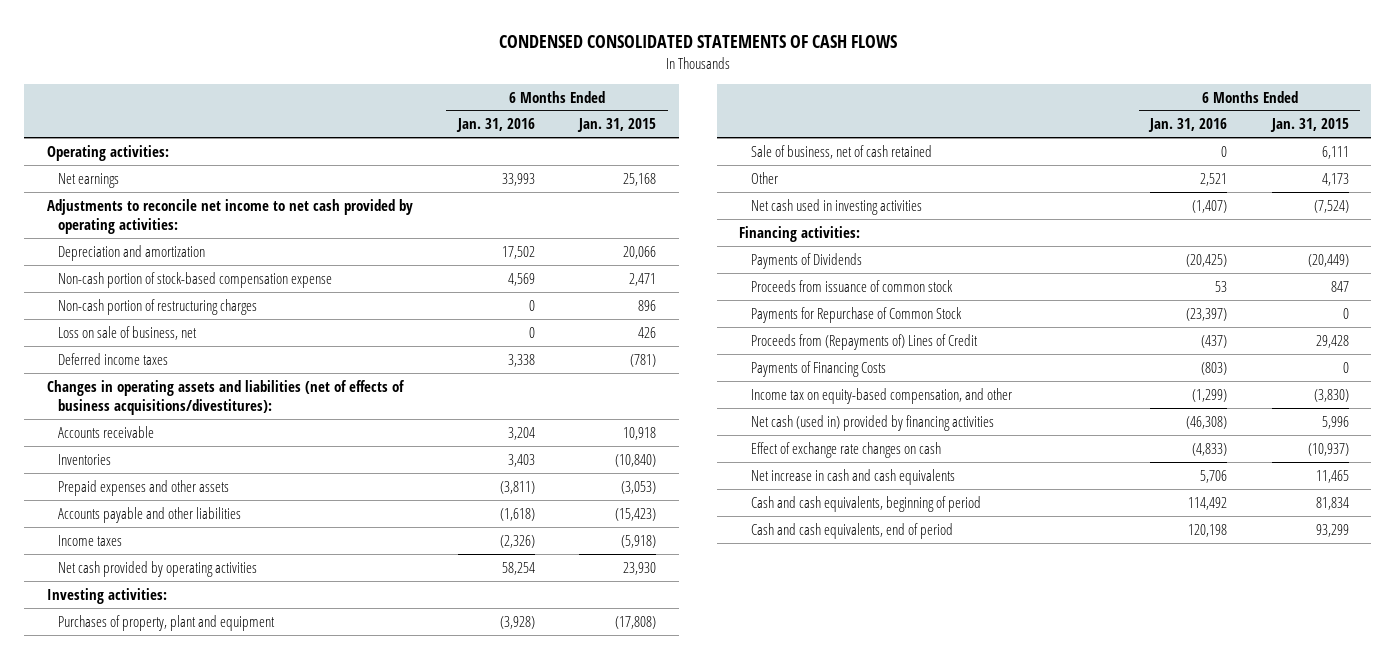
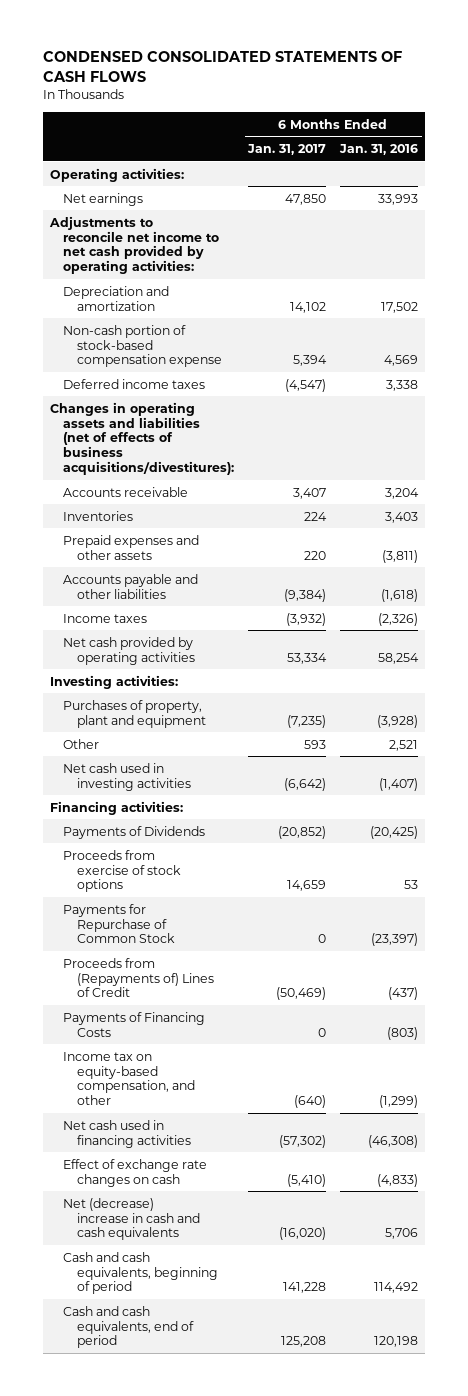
[577,118,657,133] Jan. 31, 2015 -> none
none -> [247,143,327,155] Jan. 31, 2017
[58,298,258,315] Non-cash portion of restructuring charges -> none
[58,325,198,340] Loss on sale of business, net -> none
[750,144,932,159] Sale of business, net of cash retained -> none
[750,279,953,292] Proceeds from issuance of common stock -> [63,849,182,893] Proceeds from exercise of stock options
[750,414,994,431] Net cash (used in) provided by financing activities -> [63,1119,192,1148] Net cash used in financing activities
[750,468,955,485] Net increase in cash and cash equivalents -> [63,1197,201,1241] Net (decrease) increase in cash and cash equivalents

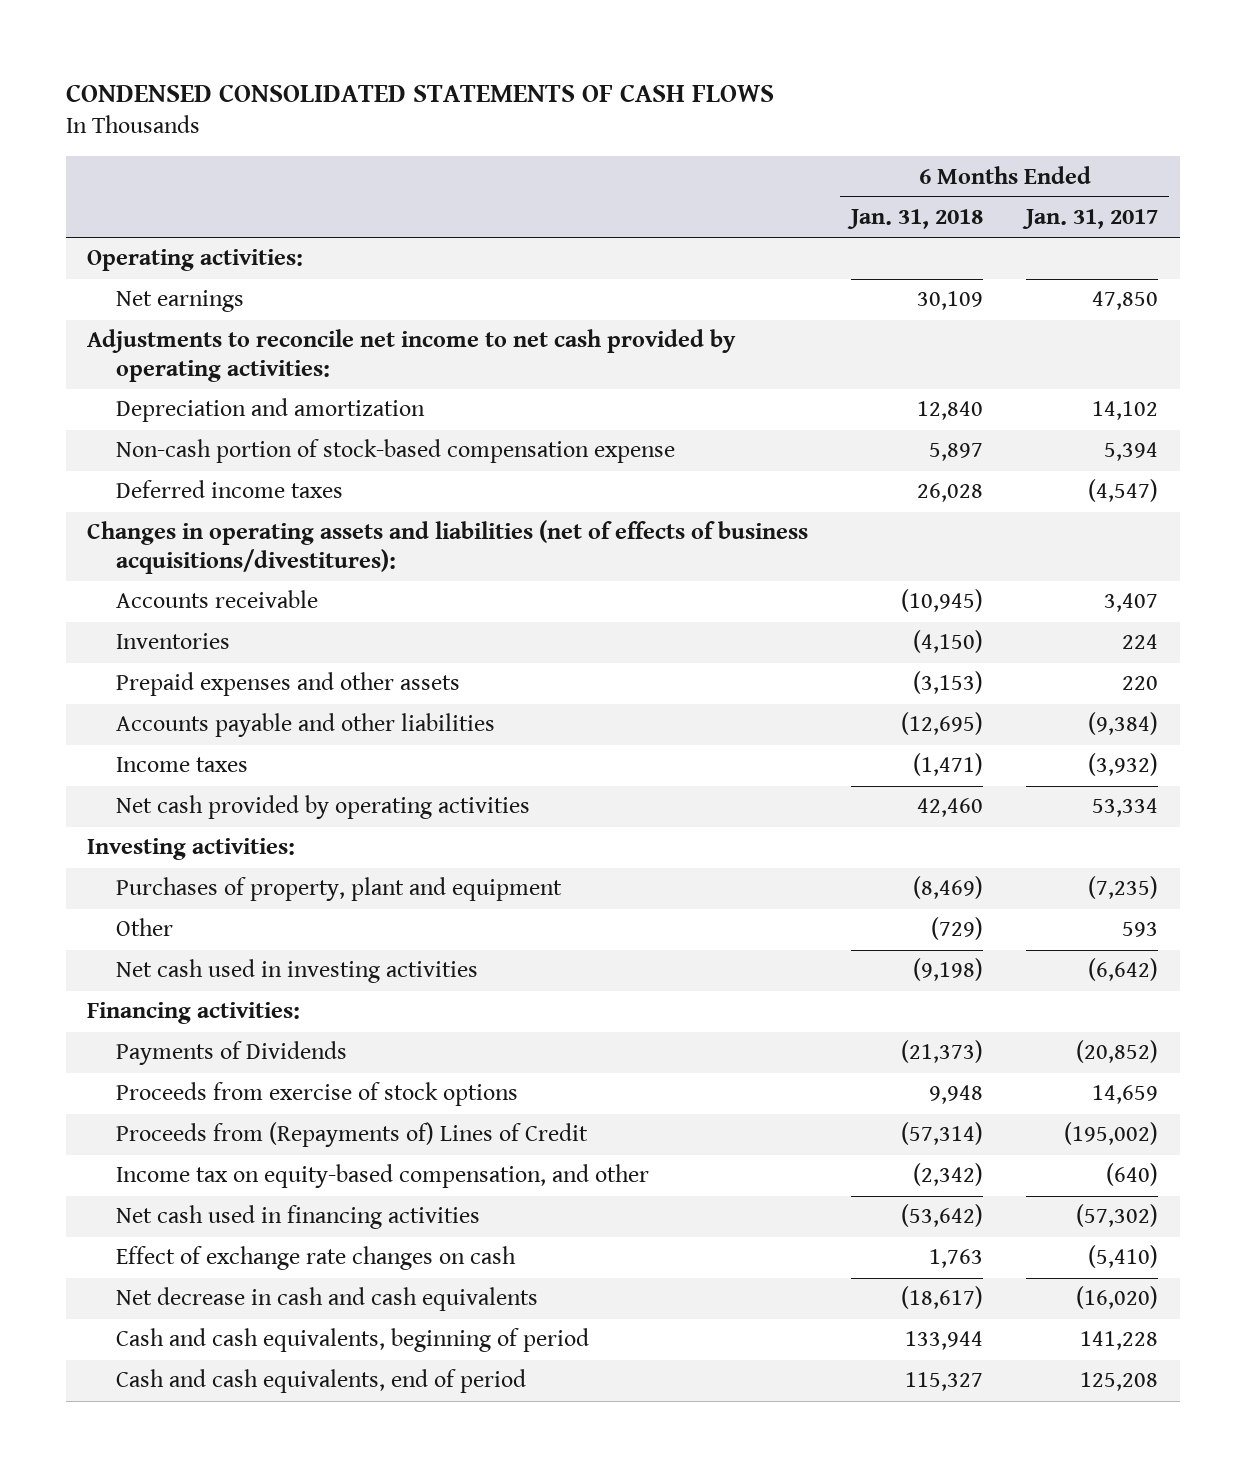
[339,143,419,155] Jan. 31, 2016 -> none
none -> [847,209,984,230] Jan. 31, 2018
[63,903,176,944] Payments for Repurchase of Common Stock -> none
[63,1011,206,1037] Payments of Financing Costs -> none
[276,987,327,1001] (50,469) -> [1064,1122,1159,1146] (195,002)
[63,1197,201,1241] Net (decrease) increase in cash and cash equivalents -> [116,1287,539,1312] Net decrease in cash and cash equivalents

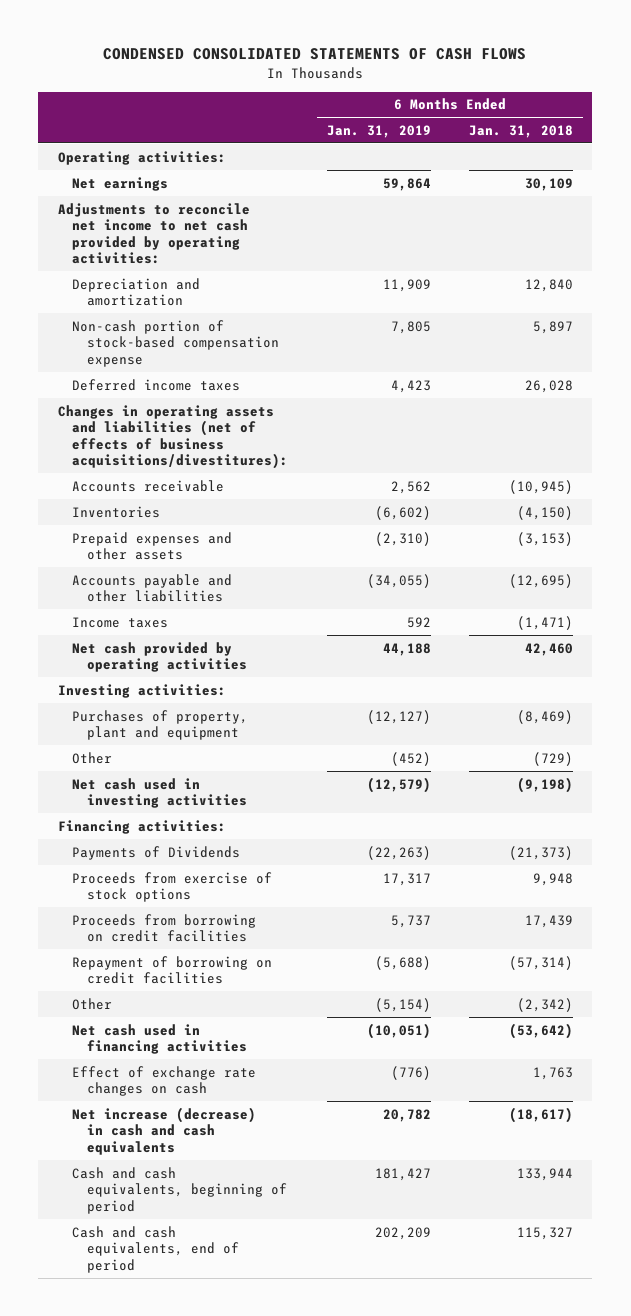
[1022,209,1159,230] Jan. 31, 2017 -> none
none -> [326,124,431,138] Jan. 31, 2019
none -> [72,913,257,943] Proceeds from borrowing on credit facilities
[116,1122,589,1148] Proceeds from (Repayments of) Lines of Credit -> [72,955,273,985] Repayment of borrowing on credit facilities
[116,1164,650,1189] Income tax on equity-based compensation, and other -> [72,997,113,1010] Other
[116,1287,539,1312] Net decrease in cash and cash equivalents -> [72,1106,257,1155] Net increase (decrease) in cash and cash equivalents

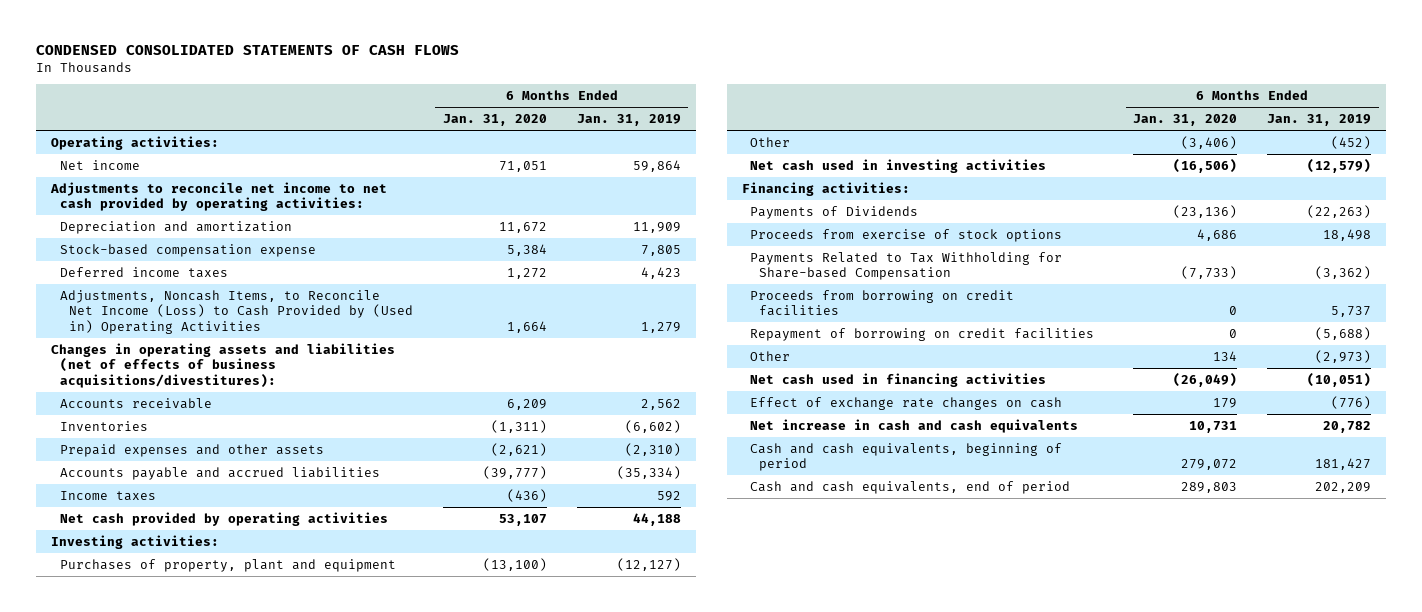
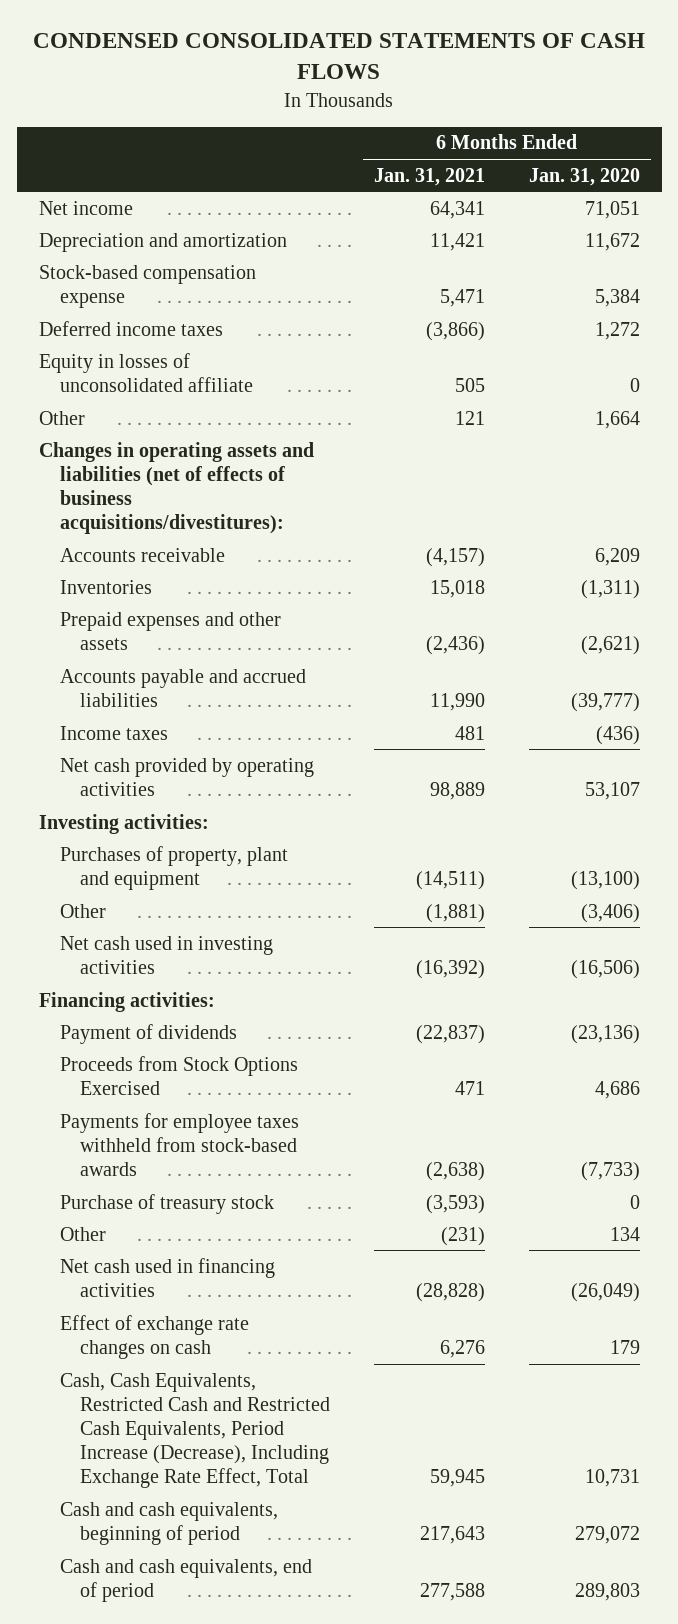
[576,114,681,127] Jan. 31, 2019 -> none
none -> [374,167,486,186] Jan. 31, 2021
[51,135,220,150] Operating activities: -> none
[50,181,388,212] Adjustments to reconcile net income to net cash provided by operating activities: -> none
none -> [38,352,253,392] Equity in losses of unconsolidated affiliate
[59,289,413,334] Adjustments, Noncash Items, to Reconcile Net Income (Loss) to Cash Provided by (Used in) Operating Activities -> [38,410,85,425] Other
[750,289,1015,317] Proceeds from borrowing on credit facilities -> none
[750,327,1095,341] Repayment of borrowing on credit facilities -> none
[750,205,919,219] Payments of Dividends -> [59,1023,237,1044] Payment of dividends
[750,228,1063,242] Proceeds from exercise of stock options -> [59,1055,298,1095] Proceeds from Stock Options Exercised
[750,251,1063,281] Payments Related to Tax Withholding for Share-based Compensation -> [59,1112,299,1177] Payments for employee taxes withheld from stock-based awards
none -> [59,1193,274,1214] Purchase of treasury stock
[750,418,1079,433] Net increase in cash and cash equivalents -> [59,1372,331,1489] Cash, Cash Equivalents, Restricted Cash and Restricted Cash Equivalents, Period Increase (Decrease), Including Exchange Rate Effect, Total

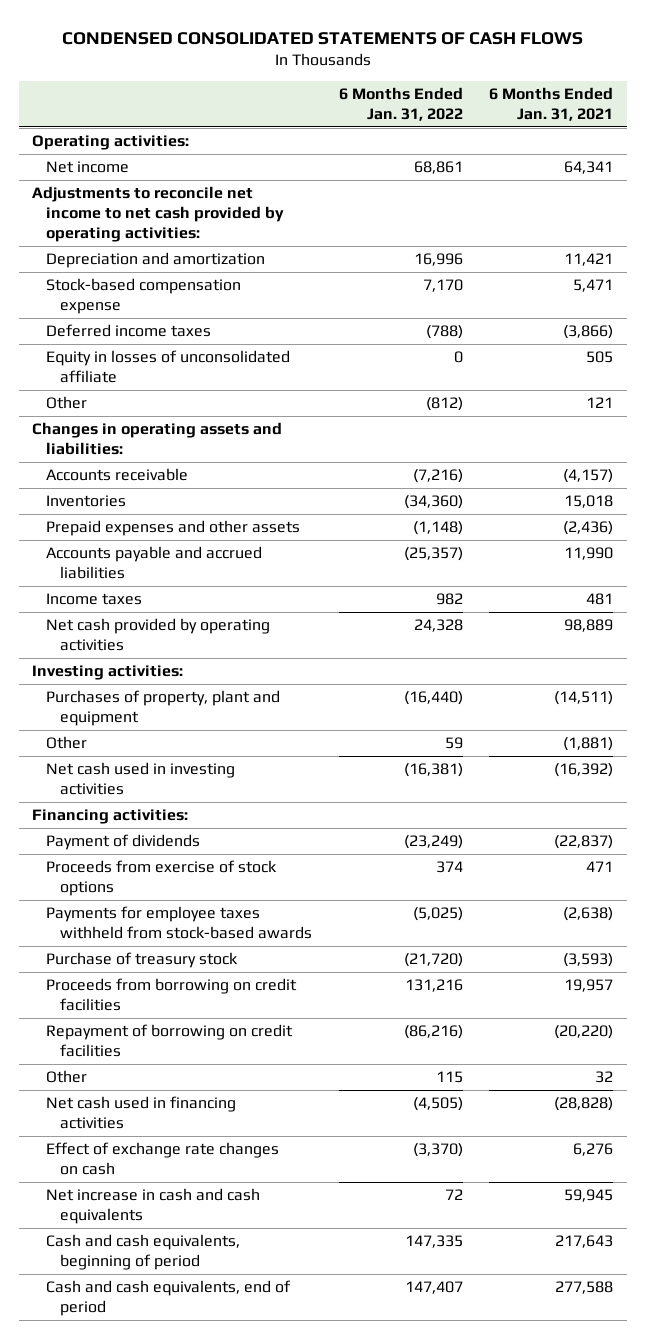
[528,167,640,186] Jan. 31, 2020 -> none
none -> [338,86,463,121] 6 Months Ended Jan. 31, 2022
none -> [32,135,190,151] Operating activities:
none -> [32,186,285,243] Adjustments to reconcile net income to net cash provided by operating activities:
[38,441,314,535] Changes in operating assets and liabilities (net of effects of business acquisitions/divestitures): -> [32,422,283,456] Changes in operating assets and liabilities:
[59,1055,298,1095] Proceeds from Stock Options Exercised -> [46,860,278,897] Proceeds from exercise of stock options
none -> [46,978,298,1012] Proceeds from borrowing on credit facilities
none -> [46,1024,294,1058] Repayment of borrowing on credit facilities
[441,1226,486,1246] (231) -> [595,1071,614,1084] 32
[59,1372,331,1489] Cash, Cash Equivalents, Restricted Cash and Restricted Cash Equivalents, Period Increase (Decrease), Including Exchange Rate Effect, Total -> [46,1188,261,1225] Net increase in cash and cash equivalents

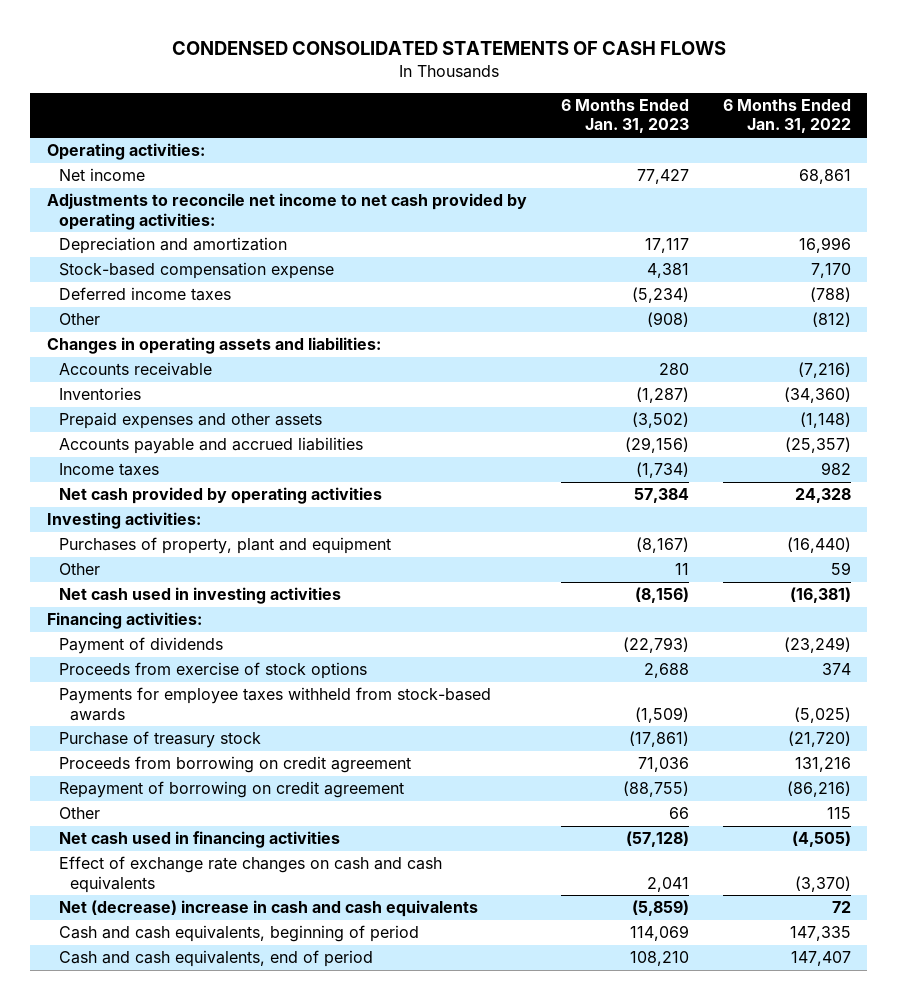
[489,86,614,121] 6 Months Ended Jan. 31, 2021 -> none
none -> [560,99,689,134] 6 Months Ended Jan. 31, 2023
[46,350,291,384] Equity in losses of unconsolidated affiliate -> none
[46,978,298,1012] Proceeds from borrowing on credit facilities -> [58,756,411,774] Proceeds from borrowing on credit agreement
[46,1024,294,1058] Repayment of borrowing on credit facilities -> [58,781,404,799] Repayment of borrowing on credit agreement
[46,1142,280,1176] Effect of exchange rate changes on cash -> [58,856,442,893] Effect of exchange rate changes on cash and cash equivalents
[46,1188,261,1225] Net increase in cash and cash equivalents -> [58,900,478,918] Net (decrease) increase in cash and cash equivalents

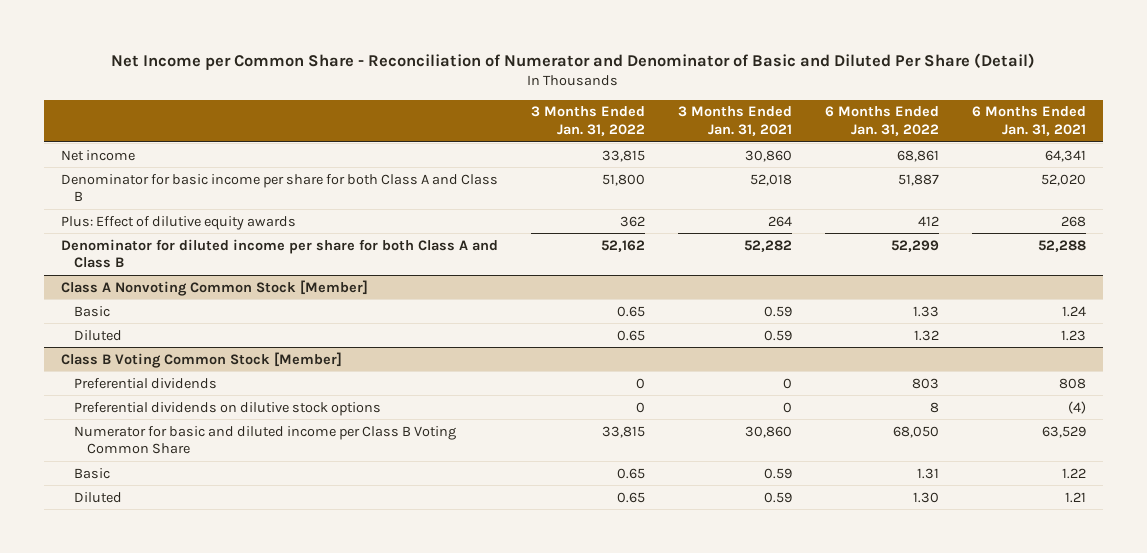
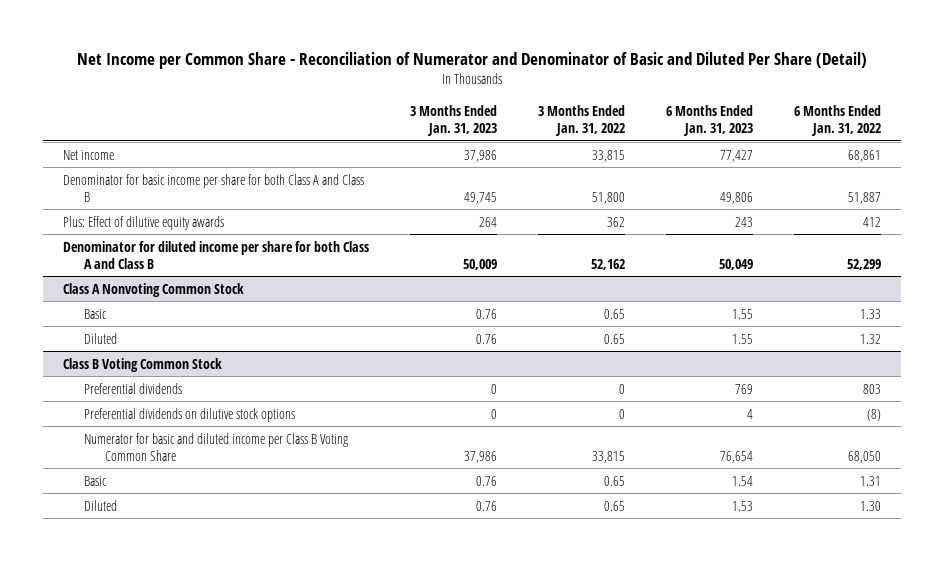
[677,106,792,137] 3 Months Ended Jan. 31, 2021 -> none
[972,106,1087,137] 6 Months Ended Jan. 31, 2021 -> none
none -> [410,105,498,137] 3 Months Ended Jan. 31, 2023
none -> [666,105,754,137] 6 Months Ended Jan. 31, 2023
[60,279,368,296] Class A Nonvoting Common Stock [Member] -> [63,282,245,297] Class A Nonvoting Common Stock
[60,351,342,368] Class B Voting Common Stock [Member] -> [63,357,223,372] Class B Voting Common Stock
[929,401,939,413] 8 -> [866,408,881,421] (8)

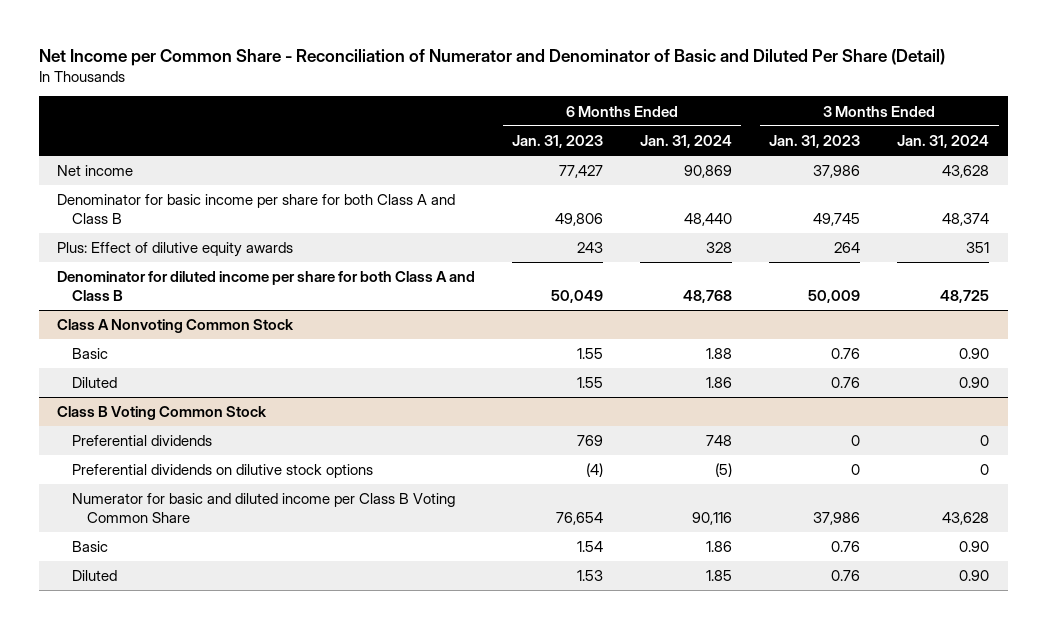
[538,105,626,137] 3 Months Ended Jan. 31, 2022 -> none
[793,105,881,137] 6 Months Ended Jan. 31, 2022 -> none
none -> [640,135,733,149] Jan. 31, 2024
none -> [897,135,990,149] Jan. 31, 2024
[747,408,754,419] 4 -> [586,463,604,478] (4)

